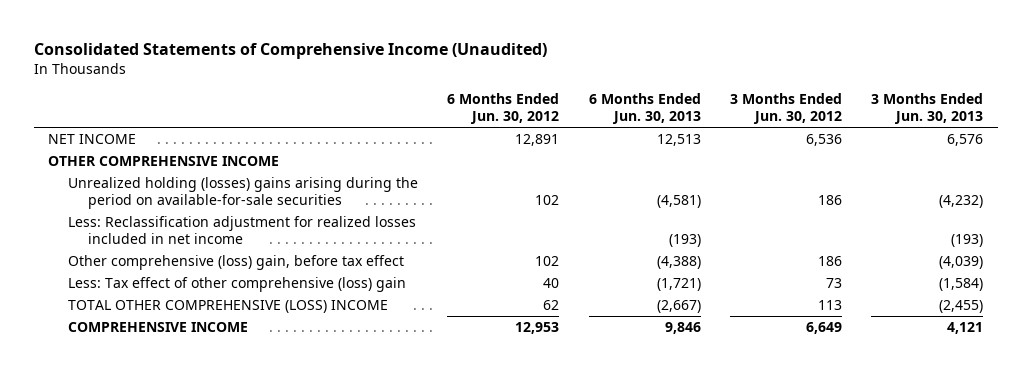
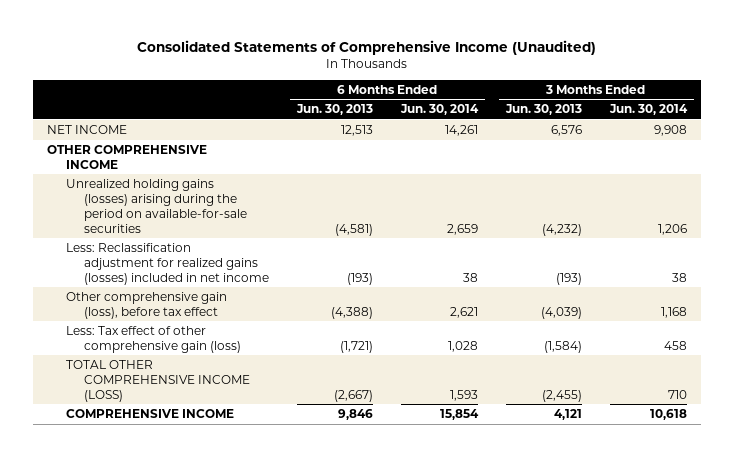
[447,93,560,125] 6 Months Ended Jun. 30, 2012 -> none
[729,93,842,125] 3 Months Ended Jun. 30, 2012 -> none
none -> [399,104,479,116] Jun. 30, 2014
none -> [608,104,688,116] Jun. 30, 2014
[68,177,419,210] Unrealized holding (losses) gains arising during the period on available-for-sale securities -> [65,178,247,233] Unrealized holding gains (losses) arising during the period on available-for-sale securities
[68,216,417,245] Less: Reclassification adjustment for realized losses included in net income -> [65,242,269,285] Less: Reclassification adjustment for realized gains (losses) included in net income
[68,255,405,271] Other comprehensive (loss) gain, before tax effect -> [65,291,227,319] Other comprehensive gain (loss), before tax effect
[68,277,407,293] Less: Tax effect of other comprehensive (loss) gain -> [65,325,241,353] Less: Tax effect of other comprehensive gain (loss)
[68,300,389,314] TOTAL OTHER COMPREHENSIVE (LOSS) INCOME -> [65,359,250,402] TOTAL OTHER COMPREHENSIVE INCOME (LOSS)

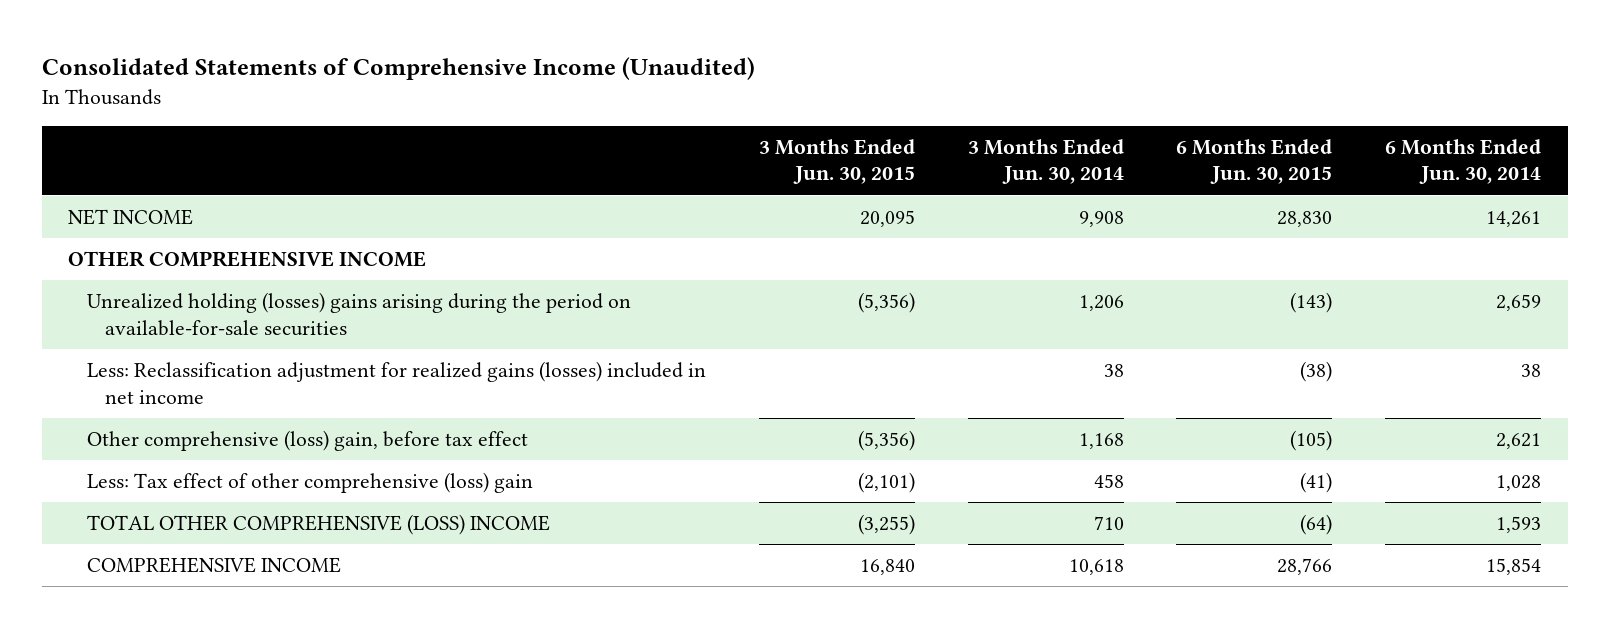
[295,104,373,116] Jun. 30, 2013 -> none
[504,104,582,116] Jun. 30, 2013 -> none
none -> [758,138,915,185] 3 Months Ended Jun. 30, 2015
none -> [1176,138,1333,185] 6 Months Ended Jun. 30, 2015
[65,178,247,233] Unrealized holding gains (losses) arising during the period on available-for-sale securities -> [86,292,631,336] Unrealized holding (losses) gains arising during the period on available-for-sale securities
[65,291,227,319] Other comprehensive gain (loss), before tax effect -> [86,430,528,452] Other comprehensive (loss) gain, before tax effect
[65,325,241,353] Less: Tax effect of other comprehensive gain (loss) -> [86,472,533,494] Less: Tax effect of other comprehensive (loss) gain
[65,359,250,402] TOTAL OTHER COMPREHENSIVE INCOME (LOSS) -> [86,514,550,536] TOTAL OTHER COMPREHENSIVE (LOSS) INCOME

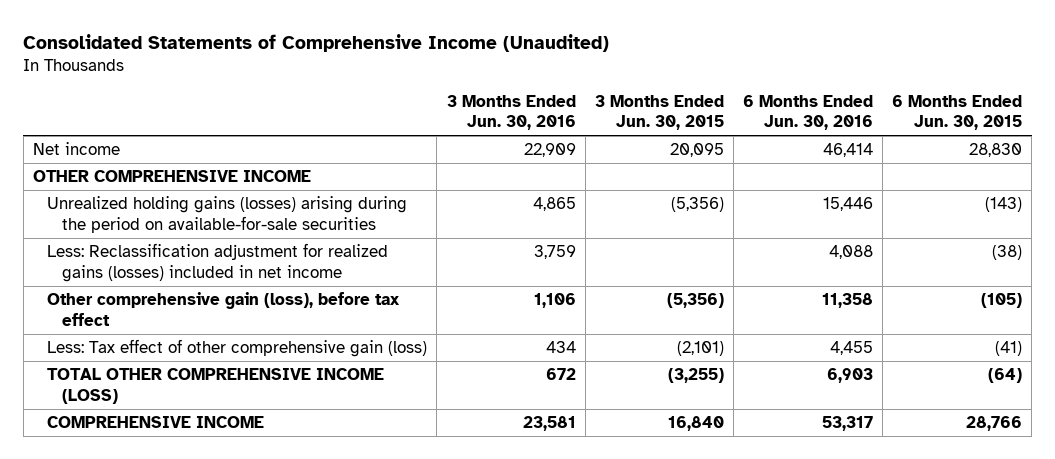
[967,138,1124,185] 3 Months Ended Jun. 30, 2014 -> none
[1385,138,1542,185] 6 Months Ended Jun. 30, 2014 -> none
none -> [446,94,576,131] 3 Months Ended Jun. 30, 2016
none -> [743,94,874,131] 6 Months Ended Jun. 30, 2016
[68,209,194,226] NET INCOME -> [32,142,120,156] Net income
[86,292,631,336] Unrealized holding (losses) gains arising during the period on available-for-sale securities -> [47,196,408,233] Unrealized holding gains (losses) arising during the period on available-for-sale securities
[86,430,528,452] Other comprehensive (loss) gain, before tax effect -> [47,292,401,326] Other comprehensive gain (loss), before tax effect
[86,472,533,494] Less: Tax effect of other comprehensive (loss) gain -> [47,339,428,358] Less: Tax effect of other comprehensive gain (loss)
[86,514,550,536] TOTAL OTHER COMPREHENSIVE (LOSS) INCOME -> [47,368,385,404] TOTAL OTHER COMPREHENSIVE INCOME (LOSS)

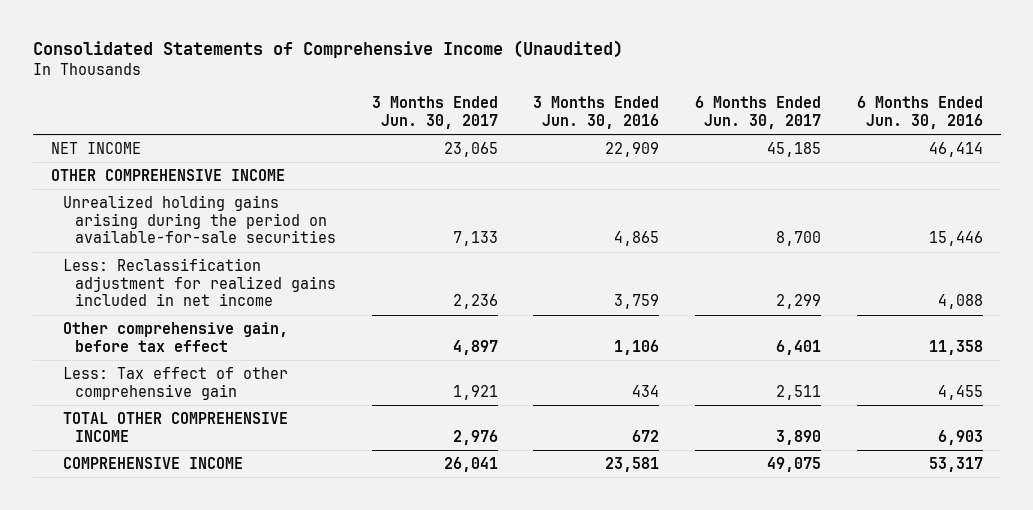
[594,94,724,131] 3 Months Ended Jun. 30, 2015 -> none
[892,94,1023,131] 6 Months Ended Jun. 30, 2015 -> none
none -> [371,96,498,129] 3 Months Ended Jun. 30, 2017
none -> [694,96,821,129] 6 Months Ended Jun. 30, 2017
[32,142,120,156] Net income -> [50,141,141,154] NET INCOME
[47,196,408,233] Unrealized holding gains (losses) arising during the period on available-for-sale securities -> [62,194,336,244] Unrealized holding gains arising during the period on available-for-sale securities
[47,243,389,282] Less: Reclassification adjustment for realized gains (losses) included in net income -> [62,257,336,307] Less: Reclassification adjustment for realized gains included in net income
[47,292,401,326] Other comprehensive gain (loss), before tax effect -> [62,321,288,352] Other comprehensive gain, before tax effect
[47,339,428,358] Less: Tax effect of other comprehensive gain (loss) -> [62,366,288,400] Less: Tax effect of other comprehensive gain
[47,368,385,404] TOTAL OTHER COMPREHENSIVE INCOME (LOSS) -> [62,411,288,442] TOTAL OTHER COMPREHENSIVE INCOME

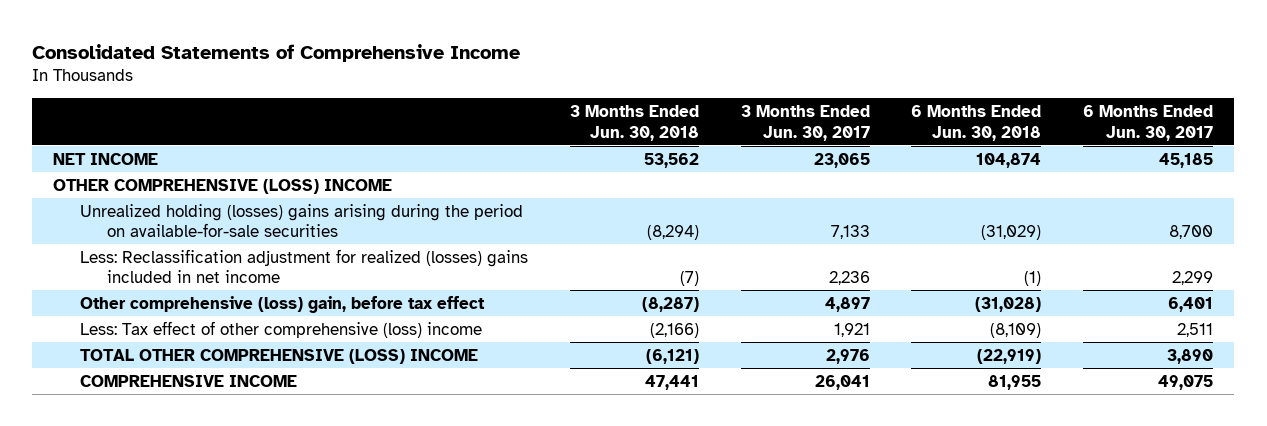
[32,40,623,59] Consolidated Statements of Comprehensive Income (Unaudited) -> [32,43,521,62] Consolidated Statements of Comprehensive Income
[533,96,660,129] 3 Months Ended Jun. 30, 2016 -> none
[856,96,983,129] 6 Months Ended Jun. 30, 2016 -> none
none -> [569,104,699,141] 3 Months Ended Jun. 30, 2018
none -> [911,104,1042,141] 6 Months Ended Jun. 30, 2018
[50,168,285,181] OTHER COMPREHENSIVE INCOME -> [53,178,393,194] OTHER COMPREHENSIVE (LOSS) INCOME
[62,194,336,244] Unrealized holding gains arising during the period on available-for-sale securities -> [79,203,523,238] Unrealized holding (losses) gains arising during the period on available-for-sale securities
[62,257,336,307] Less: Reclassification adjustment for realized gains included in net income -> [79,248,528,284] Less: Reclassification adjustment for realized (losses) gains included in net income
[62,321,288,352] Other comprehensive gain, before tax effect -> [79,295,485,313] Other comprehensive (loss) gain, before tax effect
[62,366,288,400] Less: Tax effect of other comprehensive gain -> [79,320,482,338] Less: Tax effect of other comprehensive (loss) income
[62,411,288,442] TOTAL OTHER COMPREHENSIVE INCOME -> [79,348,478,364] TOTAL OTHER COMPREHENSIVE (LOSS) INCOME

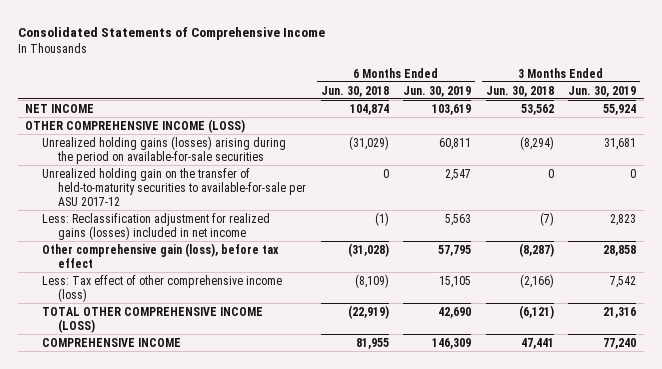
[740,104,870,141] 3 Months Ended Jun. 30, 2017 -> none
[1083,104,1214,141] 6 Months Ended Jun. 30, 2017 -> none
none -> [403,85,472,97] Jun. 30, 2019
none -> [568,85,637,97] Jun. 30, 2019
[53,178,393,194] OTHER COMPREHENSIVE (LOSS) INCOME -> [25,118,246,133] OTHER COMPREHENSIVE INCOME (LOSS)
[79,203,523,238] Unrealized holding (losses) gains arising during the period on available-for-sale securities -> [41,135,286,164] Unrealized holding gains (losses) arising during the period on available-for-sale securities
none -> [41,167,307,206] Unrealized holding gain on the transfer of held-to-maturity securities to available-for-sale per ASU 2017-12
[79,248,528,284] Less: Reclassification adjustment for realized (losses) gains included in net income -> [41,212,270,240] Less: Reclassification adjustment for realized gains (losses) included in net income
[79,295,485,313] Other comprehensive (loss) gain, before tax effect -> [41,242,279,268] Other comprehensive gain (loss), before tax effect
[79,320,482,338] Less: Tax effect of other comprehensive (loss) income -> [41,274,282,302] Less: Tax effect of other comprehensive income (loss)
[79,348,478,364] TOTAL OTHER COMPREHENSIVE (LOSS) INCOME -> [41,306,263,333] TOTAL OTHER COMPREHENSIVE INCOME (LOSS)

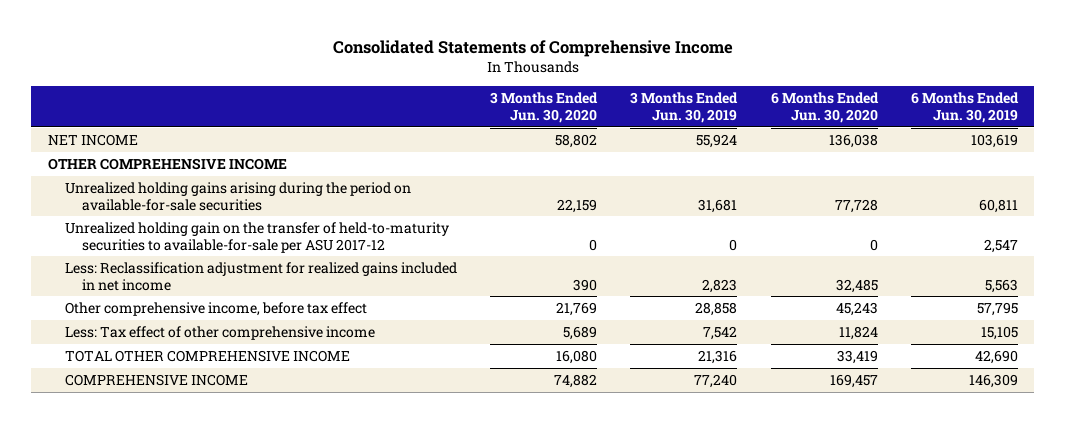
[320,85,389,97] Jun. 30, 2018 -> none
[485,85,554,97] Jun. 30, 2018 -> none
none -> [490,92,599,124] 3 Months Ended Jun. 30, 2020
none -> [770,92,879,124] 6 Months Ended Jun. 30, 2020
[25,118,246,133] OTHER COMPREHENSIVE INCOME (LOSS) -> [47,157,287,170] OTHER COMPREHENSIVE INCOME
[41,135,286,164] Unrealized holding gains (losses) arising during the period on available-for-sale securities -> [64,181,411,211] Unrealized holding gains arising during the period on available-for-sale securities
[41,212,270,240] Less: Reclassification adjustment for realized gains (losses) included in net income -> [64,261,457,291] Less: Reclassification adjustment for realized gains included in net income
[41,242,279,268] Other comprehensive gain (loss), before tax effect -> [64,301,367,316] Other comprehensive income, before tax effect
[41,274,282,302] Less: Tax effect of other comprehensive income (loss) -> [64,325,375,340] Less: Tax effect of other comprehensive income
[41,306,263,333] TOTAL OTHER COMPREHENSIVE INCOME (LOSS) -> [64,349,350,362] TOTAL OTHER COMPREHENSIVE INCOME

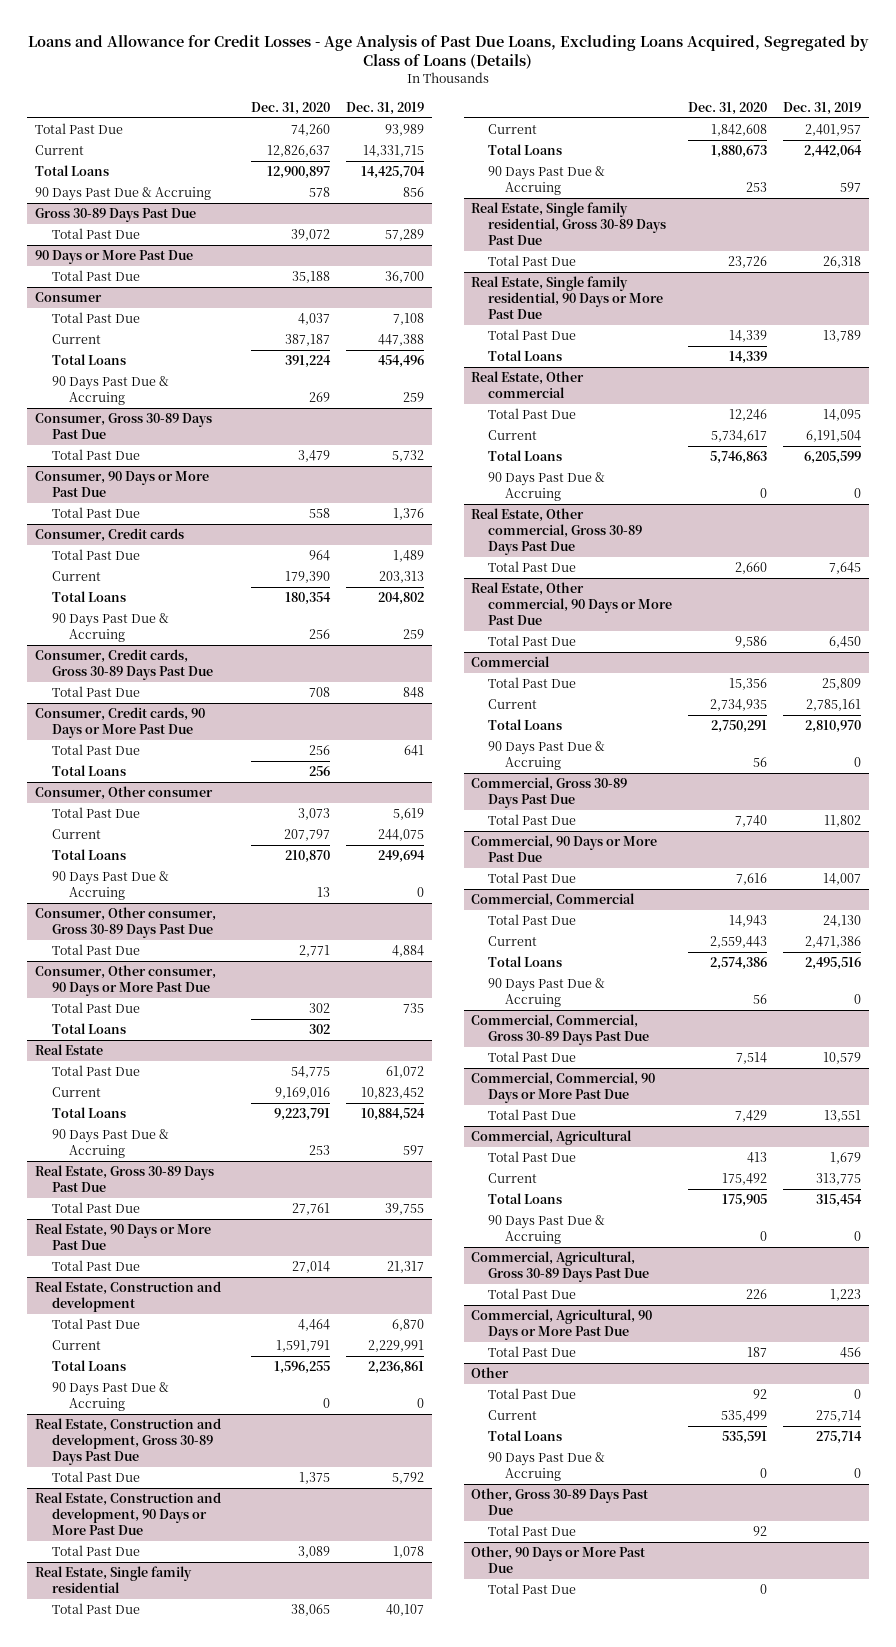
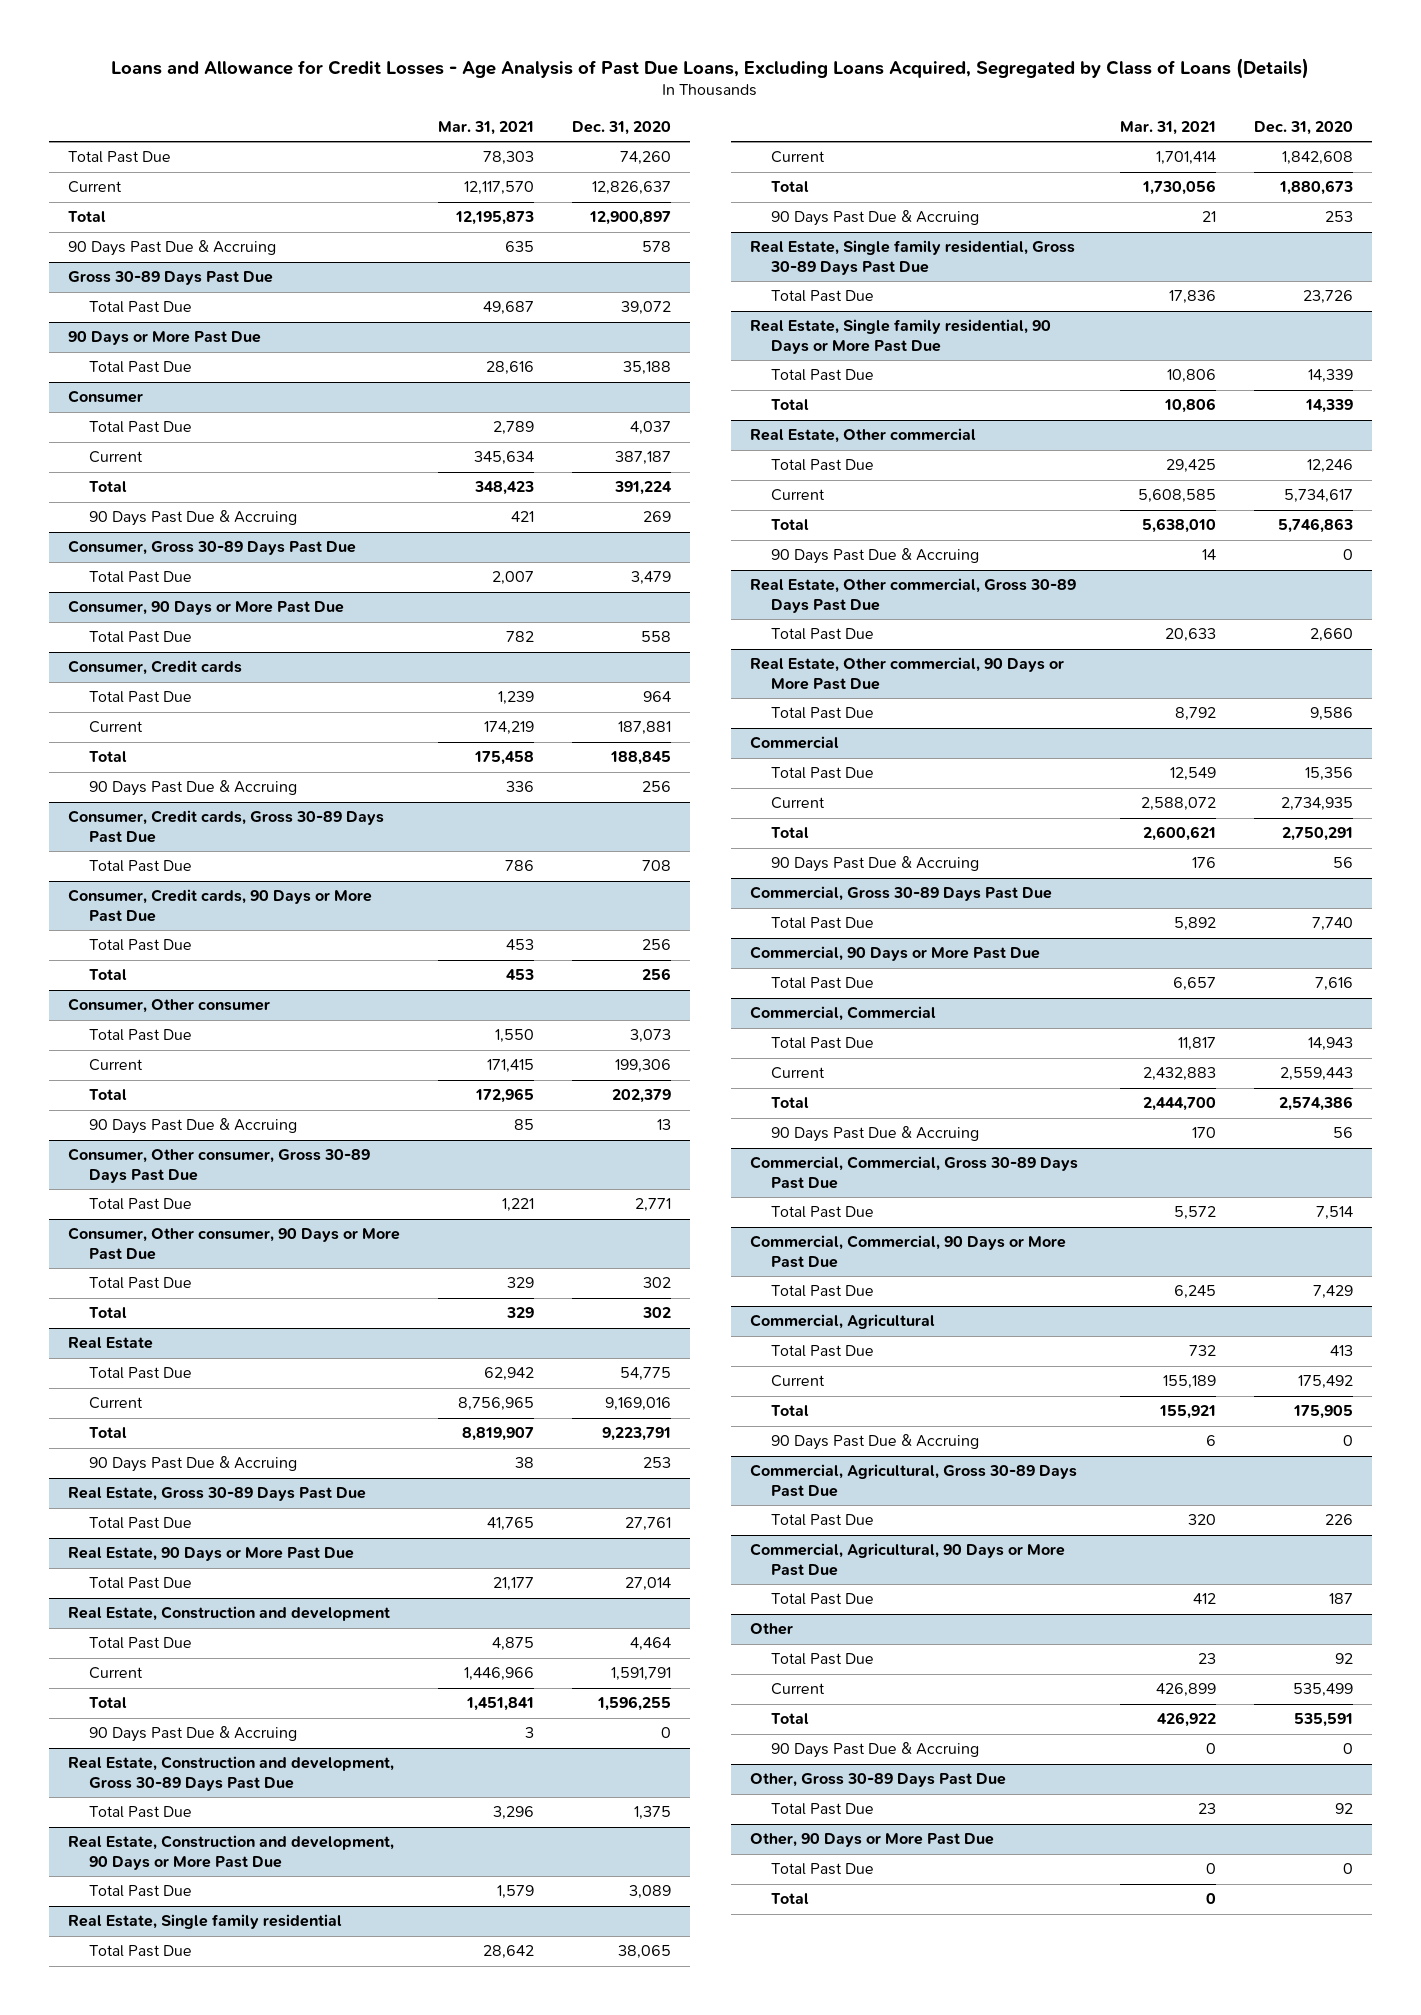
[346,101,425,115] Dec. 31, 2019 -> none
none -> [438,120,535,135] Mar. 31, 2021
[34,165,109,177] Total Loans -> [67,211,106,223] Total
[51,354,126,366] Total Loans -> [89,481,128,493] Total
[285,571,331,584] 179,390 -> [618,721,672,736] 187,881
[51,591,126,603] Total Loans -> [89,751,128,763] Total
[285,592,332,606] 180,354 -> [610,751,672,766] 188,845
[51,765,126,777] Total Loans -> [89,969,128,981] Total
[284,829,331,842] 207,797 -> [615,1059,672,1074] 199,306
[51,849,126,861] Total Loans -> [89,1089,128,1101] Total
[285,850,331,864] 210,870 -> [612,1089,672,1104] 202,379
[51,1023,126,1035] Total Loans -> [89,1307,128,1319] Total
[51,1107,126,1119] Total Loans -> [89,1427,128,1439] Total
[51,1360,126,1372] Total Loans -> [89,1697,128,1709] Total
[488,144,563,156] Total Loans -> [771,181,810,193] Total
[488,350,563,362] Total Loans -> [771,399,810,411] Total
[488,450,563,462] Total Loans -> [771,519,810,531] Total
[488,719,563,731] Total Loans -> [771,827,810,839] Total
[488,956,563,968] Total Loans -> [771,1097,810,1109] Total
[488,1193,563,1205] Total Loans -> [771,1405,810,1417] Total
[488,1430,563,1442] Total Loans -> [771,1713,810,1725] Total
none -> [771,1893,810,1905] Total

